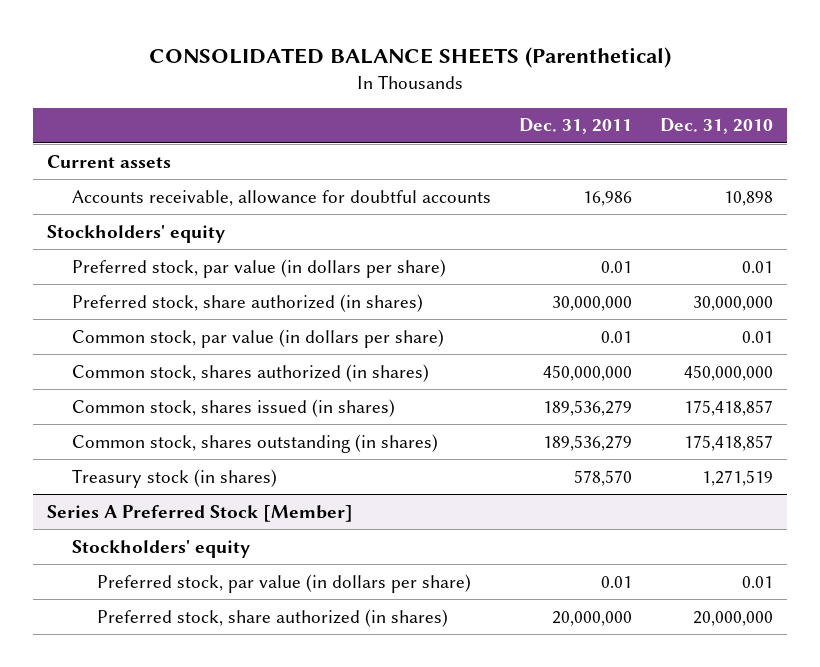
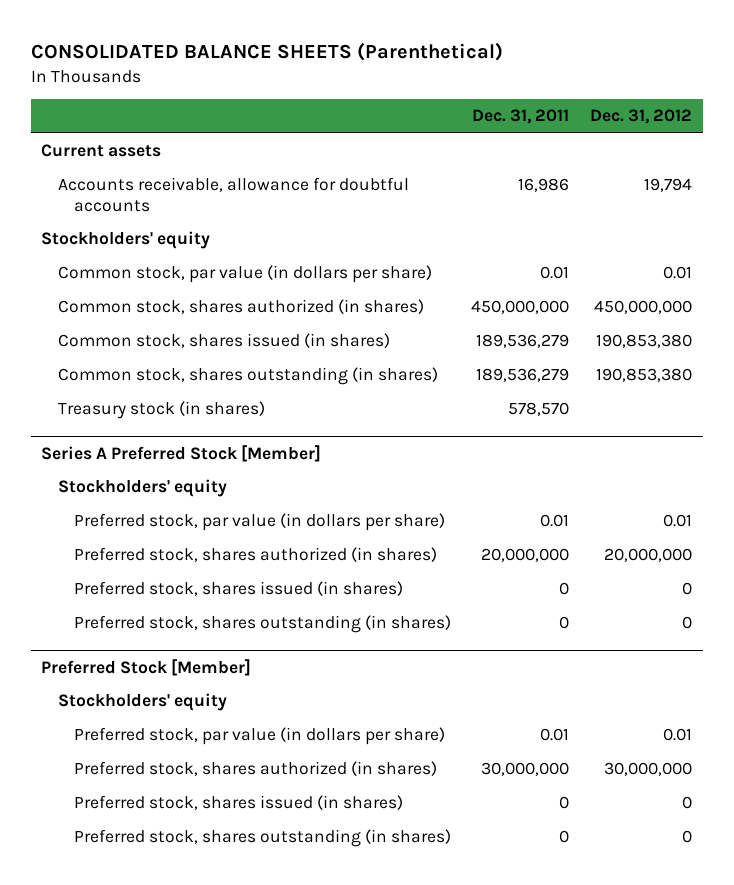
[659,118,773,135] Dec. 31, 2010 -> none
none -> [590,109,693,125] Dec. 31, 2012
[72,258,447,278] Preferred stock, par value (in dollars per share) -> none
[72,293,424,312] Preferred stock, share authorized (in shares) -> none
[96,608,448,627] Preferred stock, share authorized (in shares) -> [73,547,437,563] Preferred stock, shares authorized (in shares)
none -> [73,581,403,597] Preferred stock, shares issued (in shares)
none -> [73,615,451,634] Preferred stock, shares outstanding (in shares)
none -> [41,658,252,676] Preferred Stock [Member]
none -> [57,693,227,712] Stockholders' equity
none -> [73,727,445,746] Preferred stock, par value (in dollars per share)
none -> [73,761,437,777] Preferred stock, shares authorized (in shares)
none -> [73,795,403,811] Preferred stock, shares issued (in shares)
none -> [73,829,451,848] Preferred stock, shares outstanding (in shares)

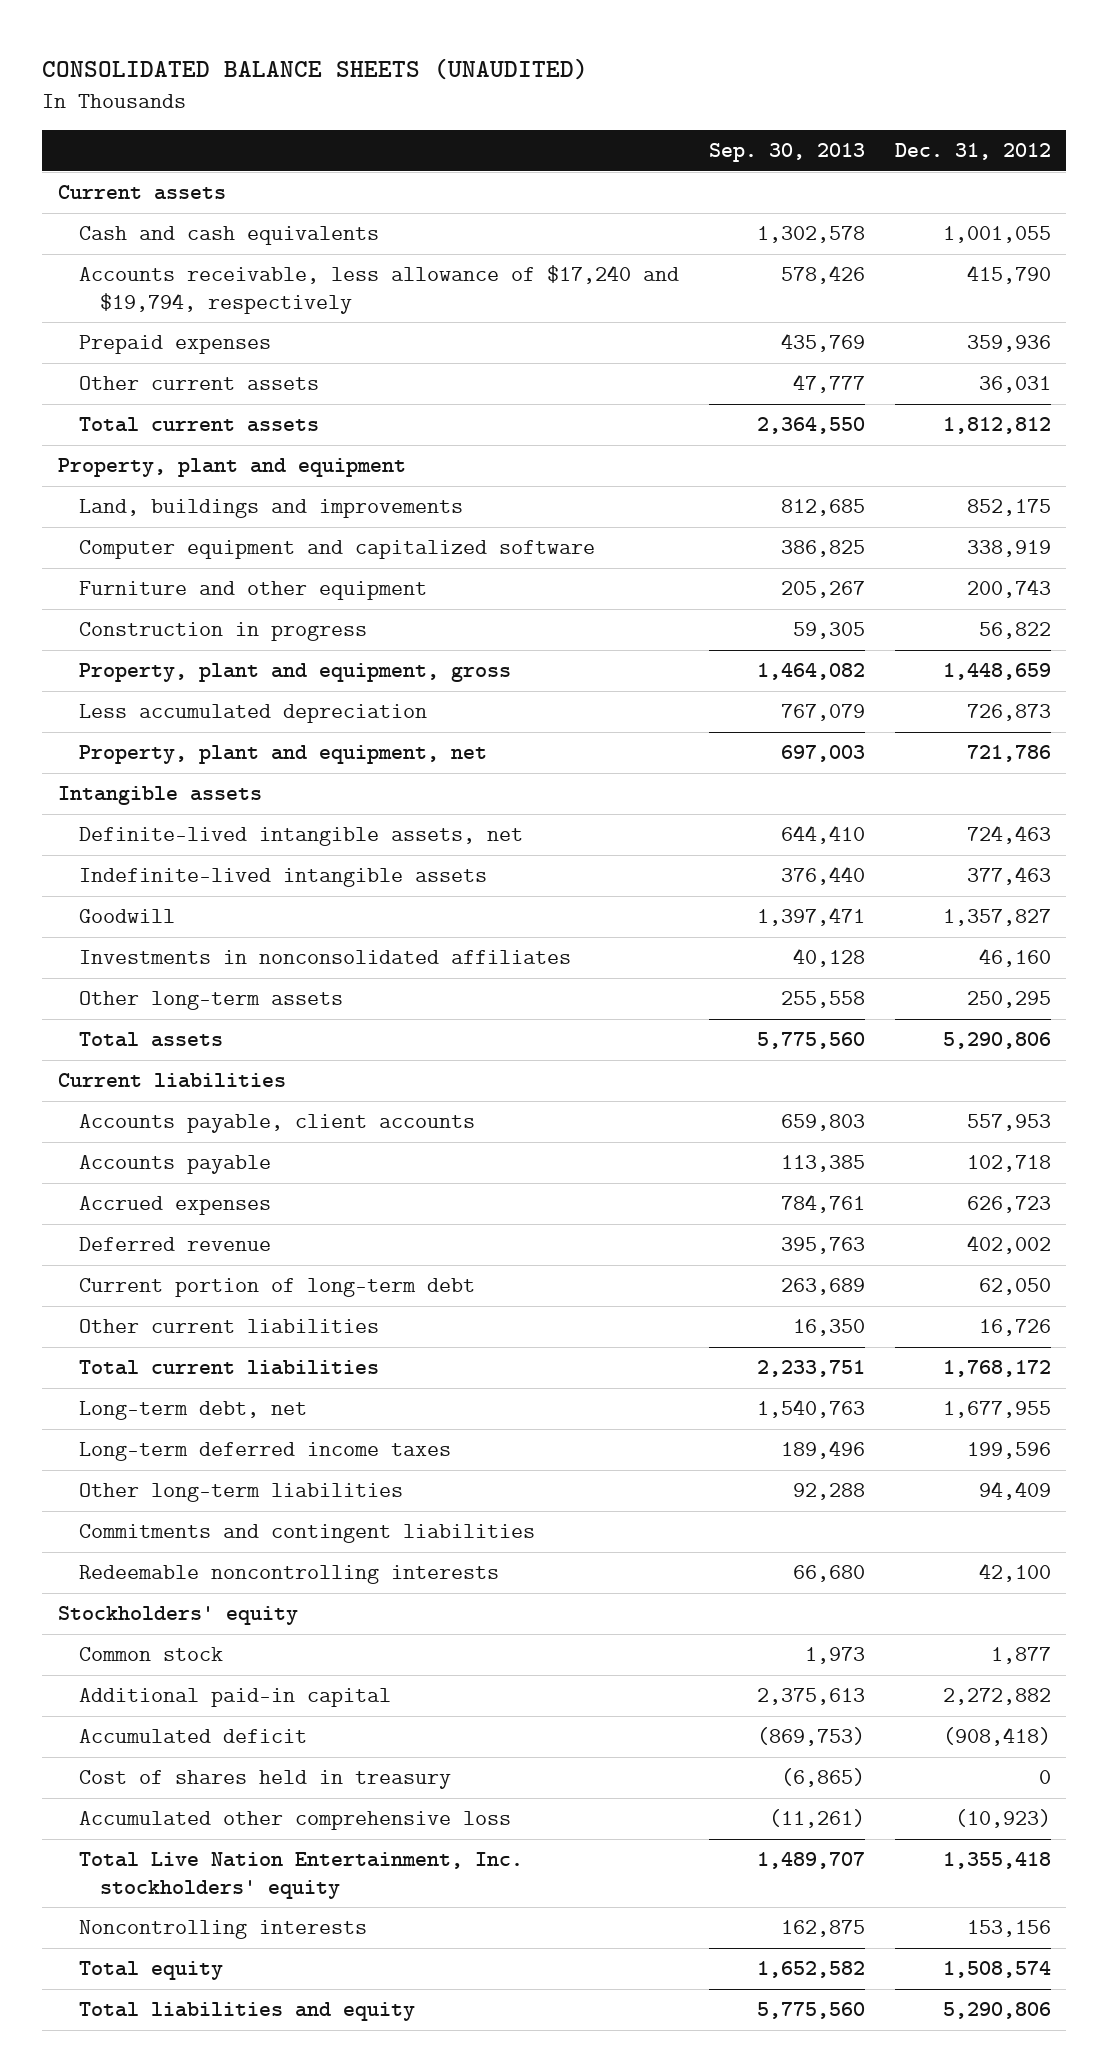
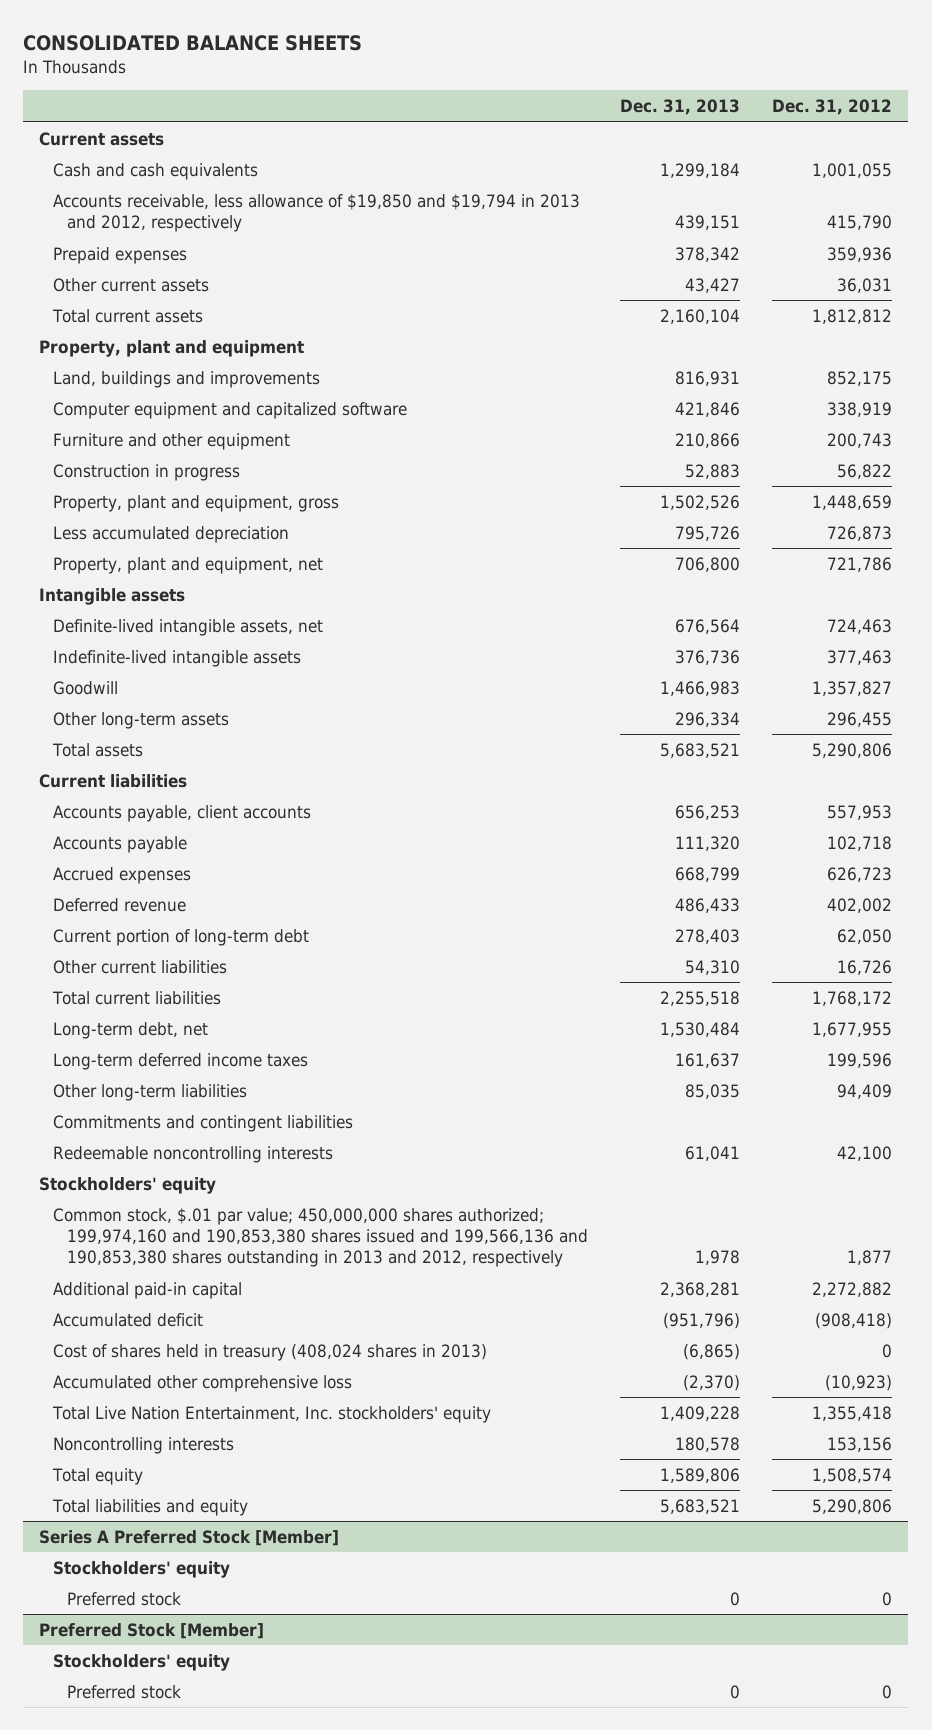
[42,58,589,81] CONSOLIDATED BALANCE SHEETS (UNAUDITED) -> [23,34,363,51] CONSOLIDATED BALANCE SHEETS
[708,143,865,163] Sep. 30, 2013 -> none
none -> [620,99,741,116] Dec. 31, 2013
[78,265,679,314] Accounts receivable, less allowance of $17,240 and $19,794, respectively -> [53,194,581,233] Accounts receivable, less allowance of $19,850 and $19,794 in 2013 and 2012, respectively
[78,950,571,965] Investments in nonconsolidated affiliates -> none
[967,991,1052,1009] 250,295 -> [827,712,893,728] 296,455
[78,1647,223,1662] Common stock -> [53,1208,588,1268] Common stock, $.01 par value; 450,000,000 shares authorized; 199,974,160 and 190,853,380 shares issued and 199,566,136 and 190,853,380 shares outstanding in 2013 and 2012, respectively
[78,1770,451,1790] Cost of shares held in treasury -> [53,1344,488,1362] Cost of shares held in treasury (408,024 shares in 2013)
none -> [39,1530,340,1547] Series A Preferred Stock [Member]
none -> [53,1561,231,1579] Stockholders' equity
none -> [66,1592,181,1607] Preferred stock
none -> [39,1623,265,1640] Preferred Stock [Member]
none -> [53,1654,231,1672] Stockholders' equity
none -> [66,1685,181,1700] Preferred stock

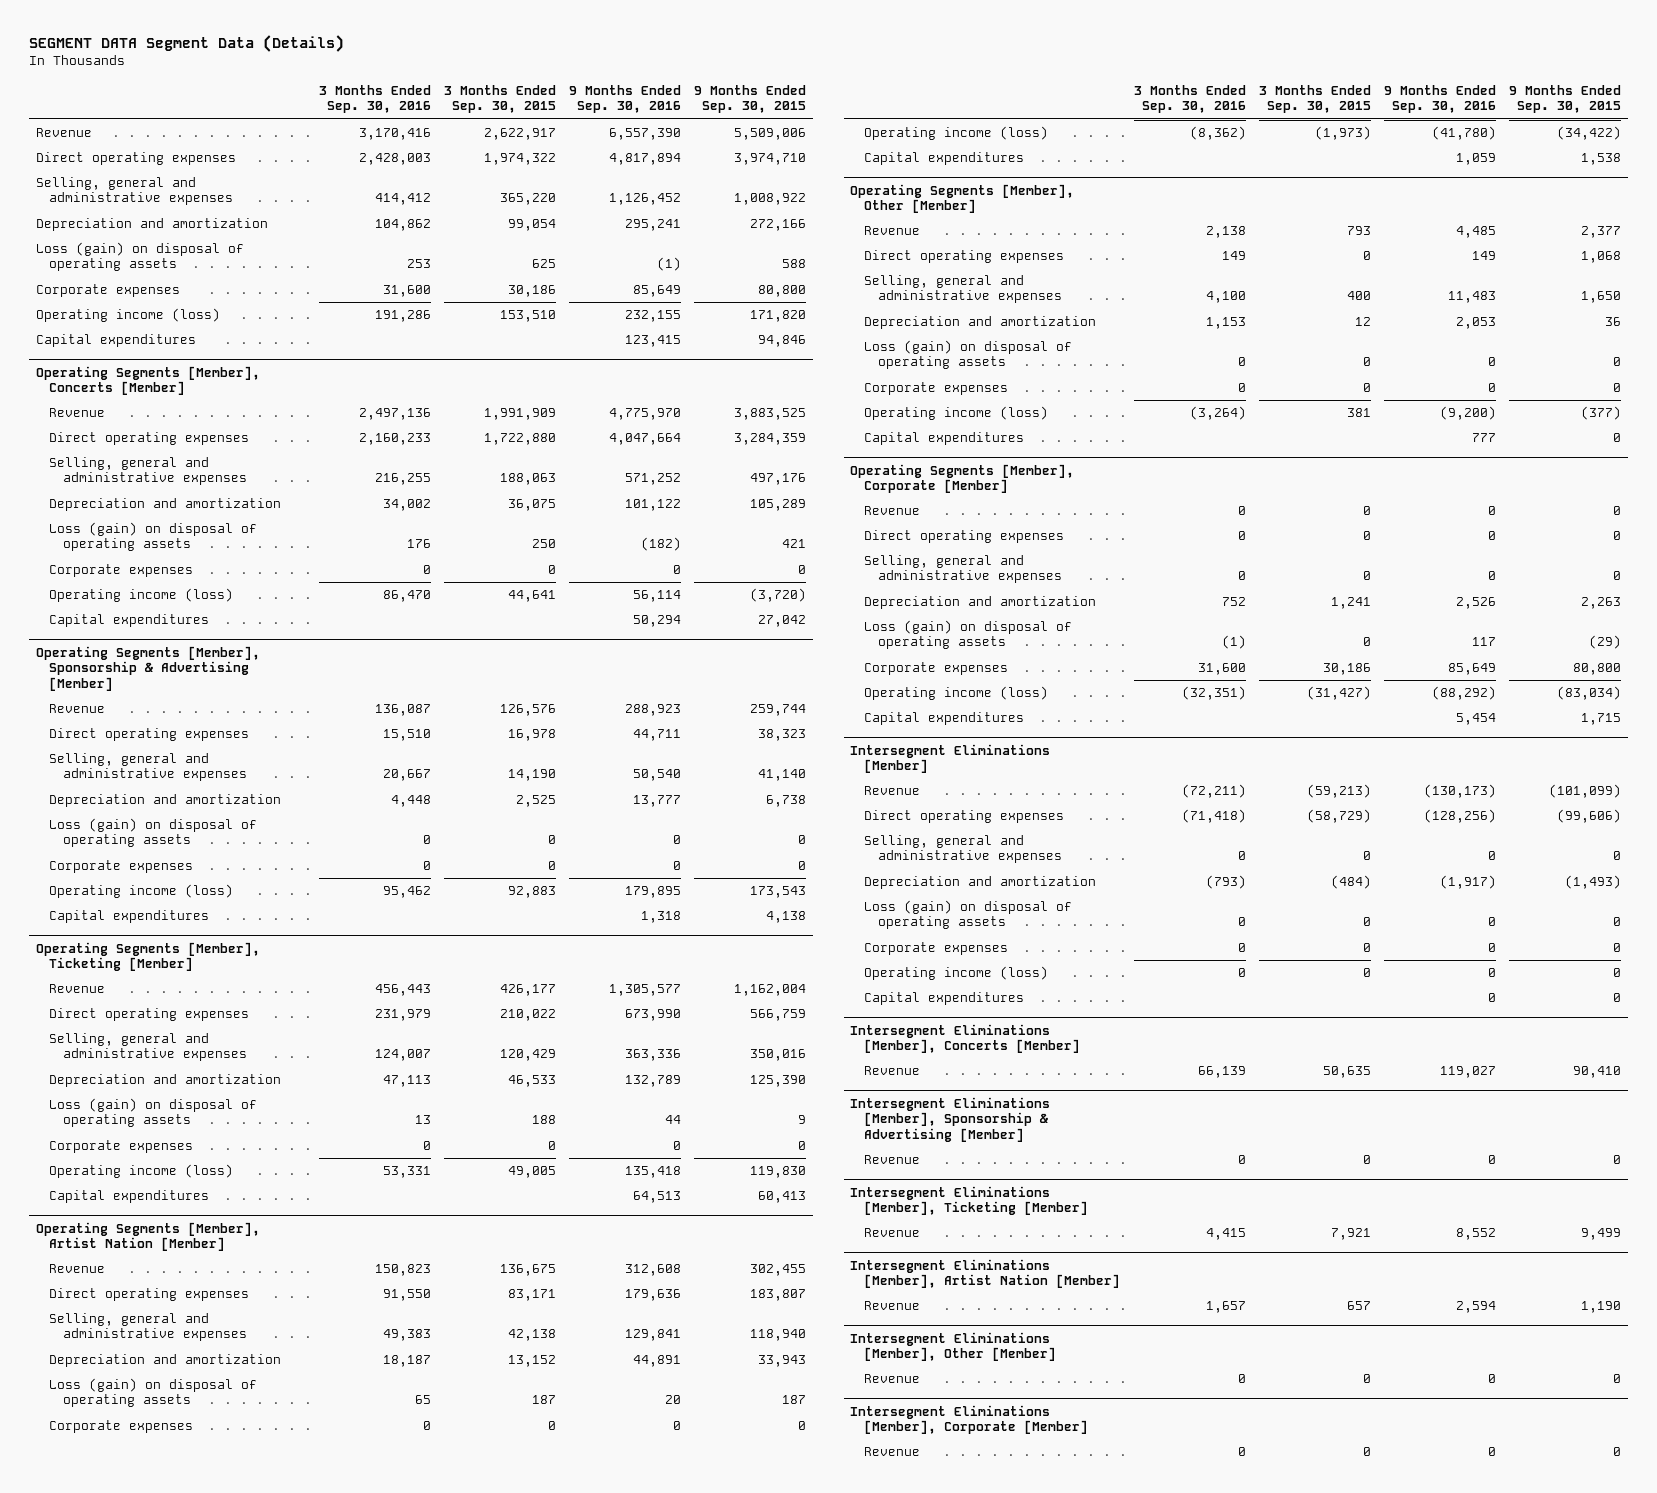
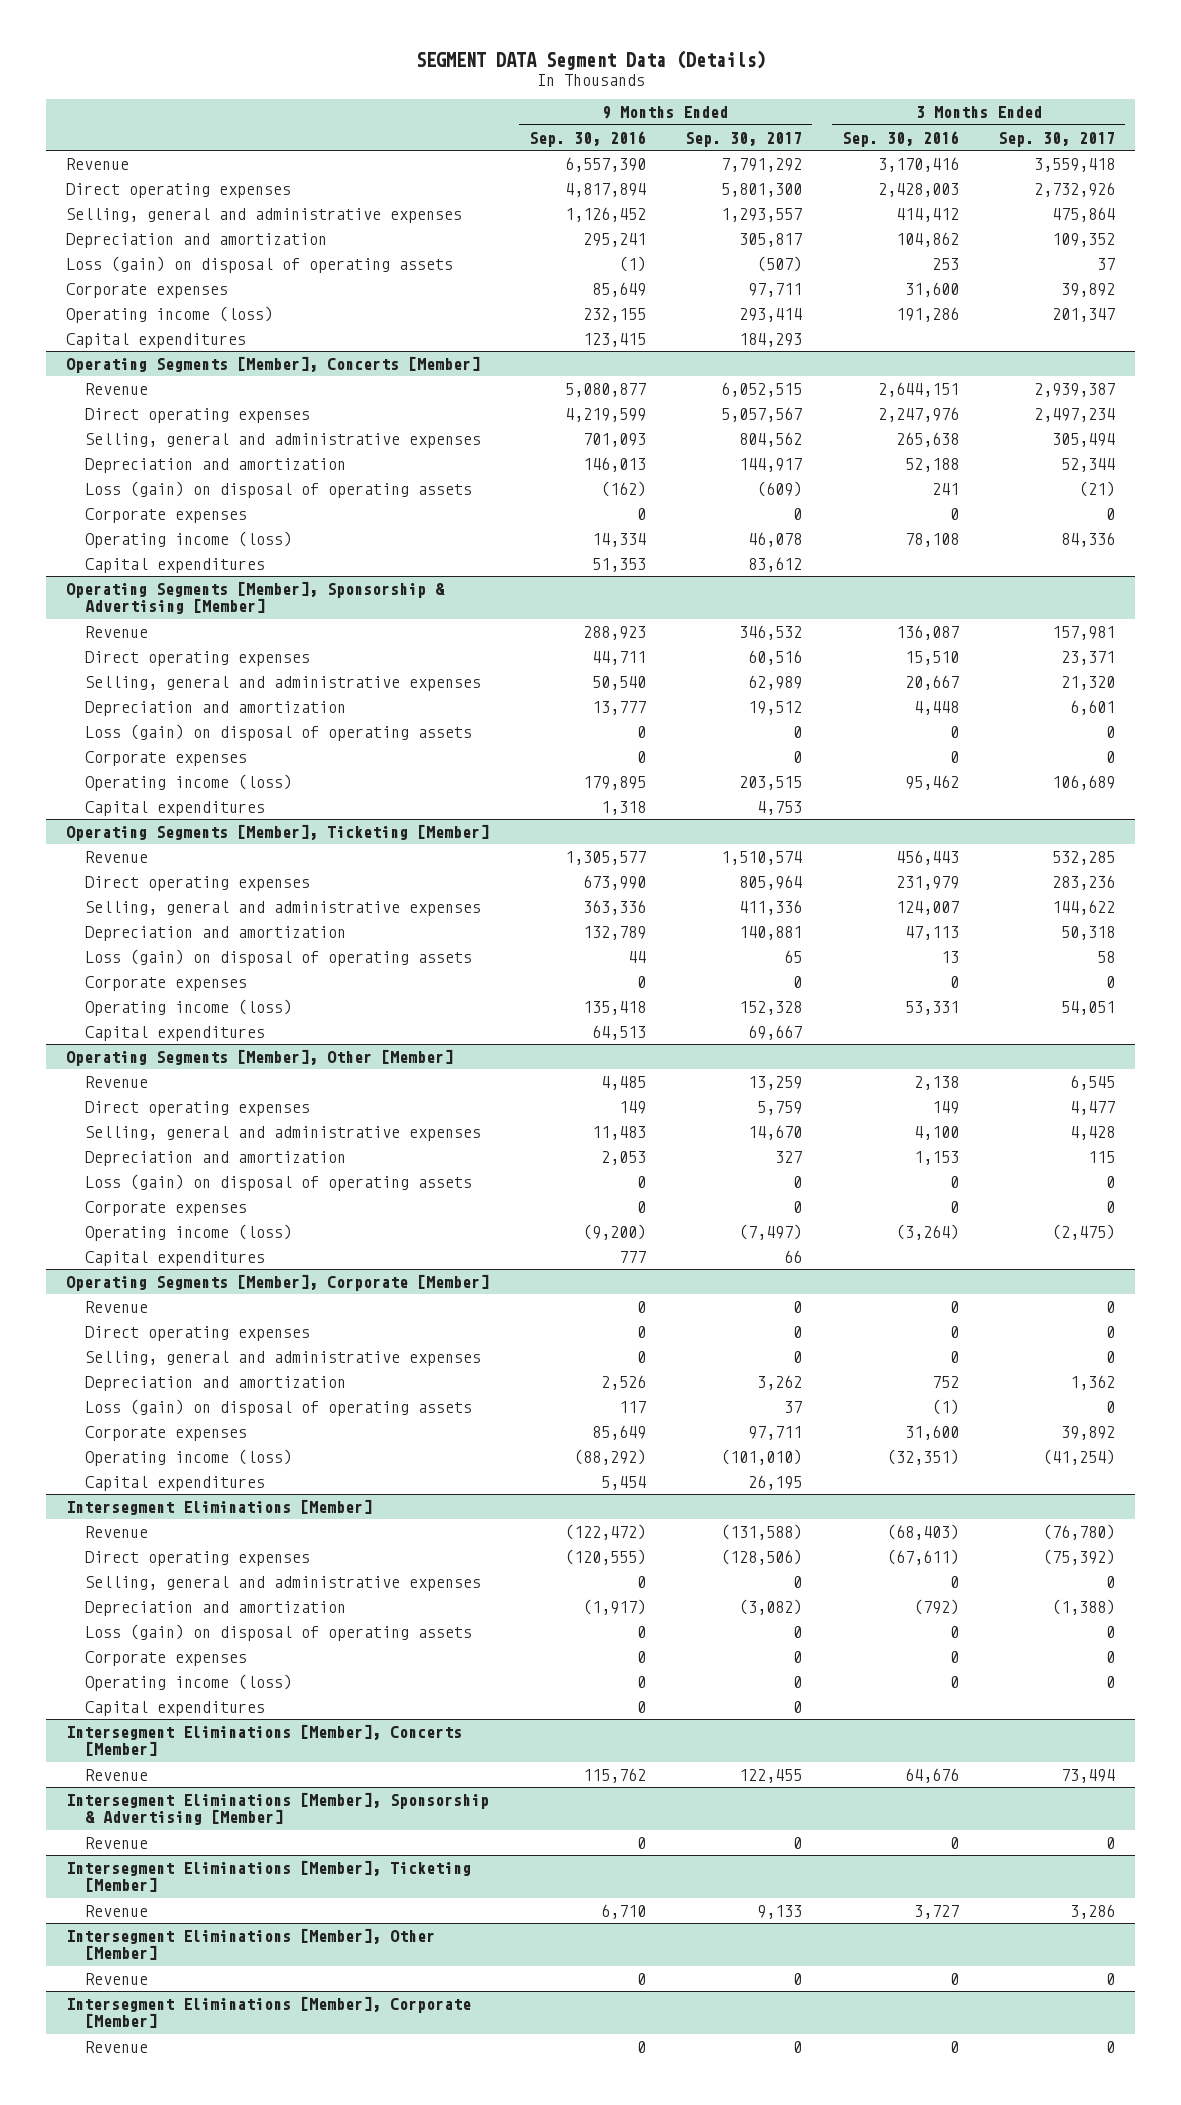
[443,84,556,114] 3 Months Ended Sep. 30, 2015 -> none
[694,84,807,114] 9 Months Ended Sep. 30, 2015 -> none
none -> [685,131,803,147] Sep. 30, 2017
none -> [998,131,1116,147] Sep. 30, 2017
[358,408,431,421] 2,497,136 -> [877,381,959,397] 2,644,151
[608,408,681,421] 4,775,970 -> [564,382,646,397] 5,080,877
[358,433,431,446] 2,160,233 -> [877,406,959,422] 2,247,976
[608,433,681,446] 4,047,664 -> [564,407,646,422] 4,219,599
[374,473,431,486] 216,255 -> [895,431,959,447] 265,638
[624,473,681,486] 571,252 -> [582,432,646,447] 701,093
[382,499,431,512] 34,002 -> [904,457,959,472] 52,188
[624,499,681,512] 101,122 -> [582,456,646,472] 146,013
[406,539,431,549] 176 -> [931,482,959,495] 241
[640,537,681,552] (182) -> [600,480,646,497] (162)
[382,590,431,603] 86,470 -> [904,532,959,547] 78,108
[632,590,681,603] 56,114 -> [591,532,646,547] 14,334
[632,615,681,628] 50,294 -> [591,557,646,572] 51,353
[35,1221,260,1252] Operating Segments [Member], Artist Nation [Member] -> none
[49,1264,106,1274] Revenue -> none
[49,1288,250,1302] Direct operating expenses -> none
[49,1313,248,1342] Selling, general and administrative expenses -> none
[49,1354,282,1368] Depreciation and amortization -> none
[49,1378,258,1408] Loss (gain) on disposal of operating assets -> none
[49,1420,194,1434] Corporate expenses -> none
[864,126,1049,141] Operating income (loss) -> none
[864,152,1025,166] Capital expenditures -> none
[1181,784,1246,799] (72,211) -> [886,1523,959,1540] (68,403)
[1423,784,1496,799] (130,173) -> [564,1523,646,1540] (122,472)
[1181,809,1246,824] (71,418) -> [886,1548,959,1565] (67,611)
[1423,809,1496,824] (128,256) -> [564,1548,646,1565] (120,555)
[1205,875,1246,890] (793) -> [913,1598,959,1615] (792)
[1197,1066,1246,1079] 66,139 -> [904,1767,959,1783] 64,676
[1439,1066,1496,1079] 119,027 -> [582,1767,646,1783] 115,762
[850,1258,1121,1289] Intersegment Eliminations [Member], Artist Nation [Member] -> none
[864,1301,921,1311] Revenue -> none
[1205,1228,1246,1241] 4,415 -> [913,1904,959,1919] 3,727
[1455,1228,1496,1241] 8,552 -> [600,1903,646,1919] 6,710

